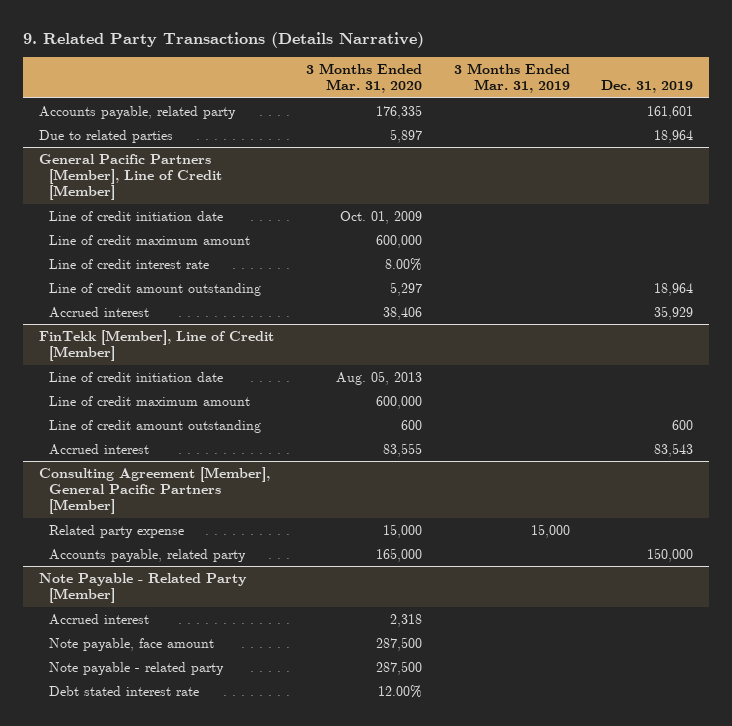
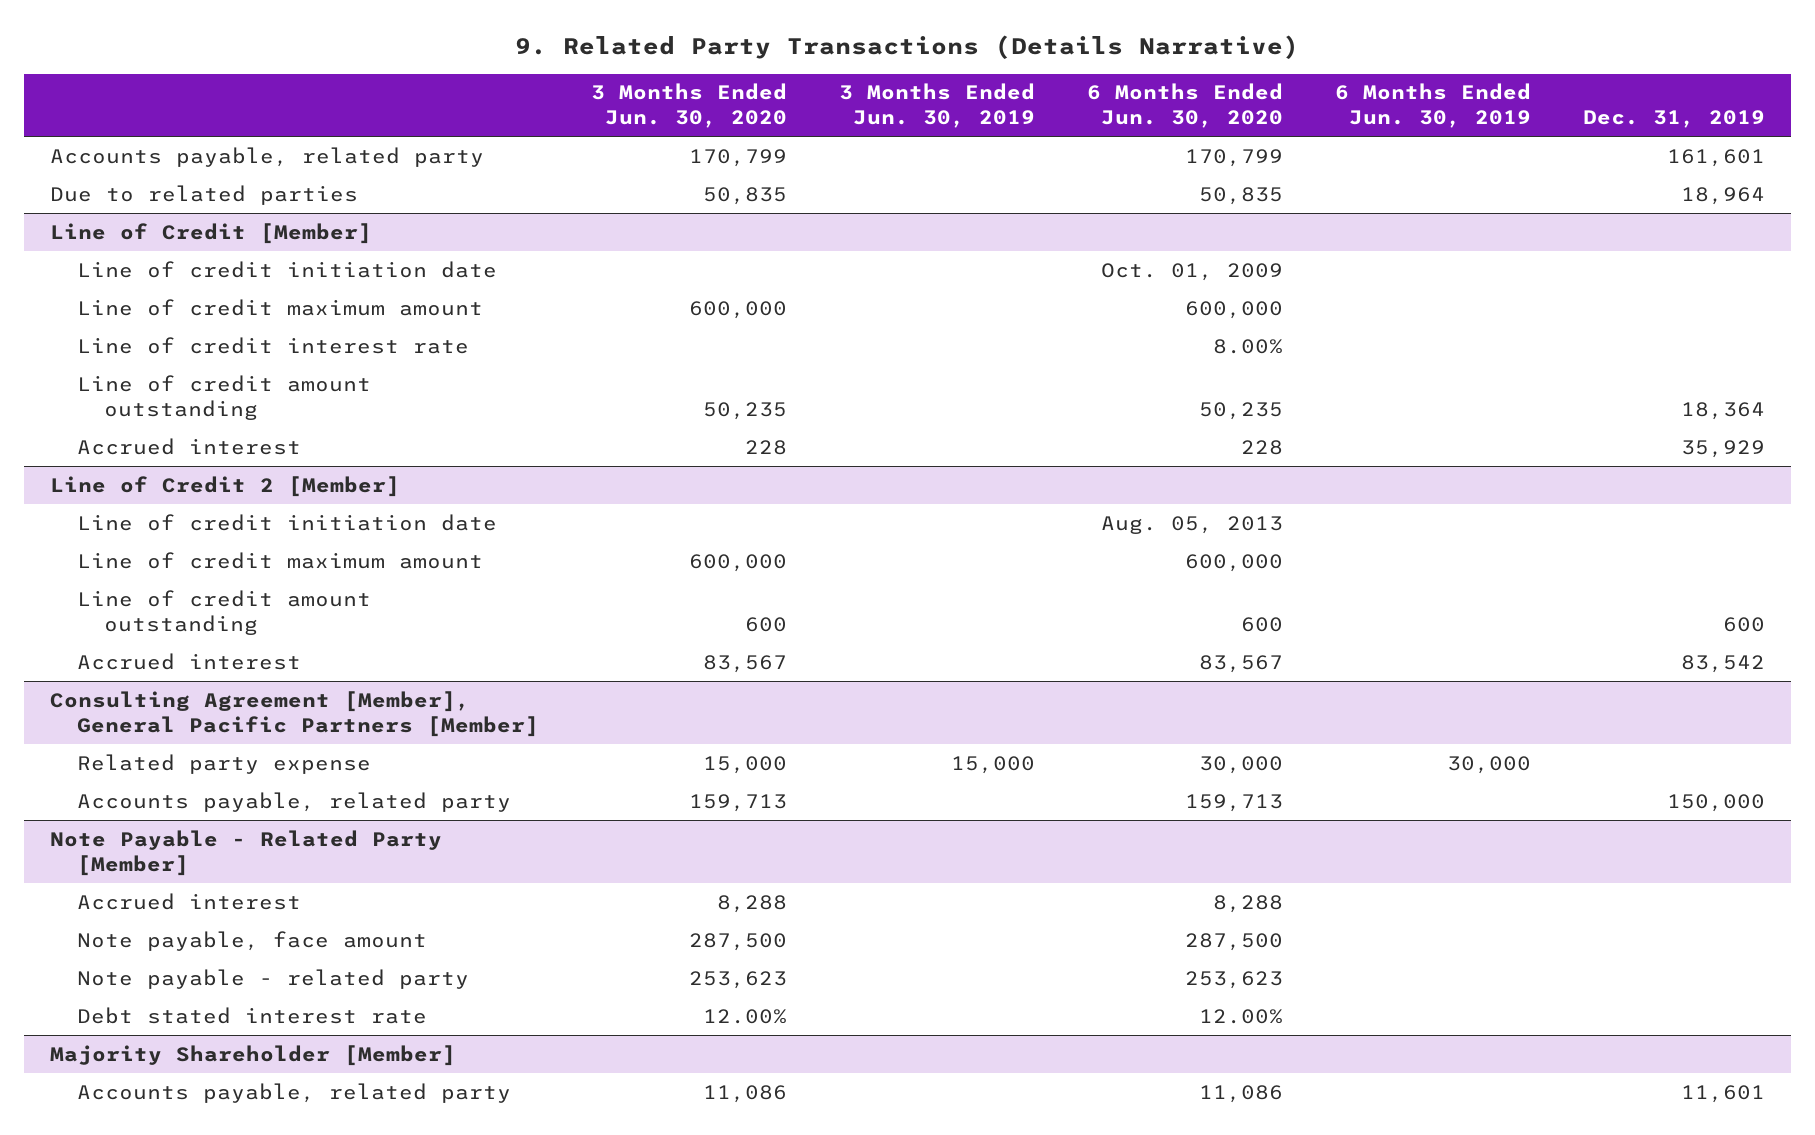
[305,63,422,94] 3 Months Ended Mar. 31, 2020 -> none
[453,63,570,94] 3 Months Ended Mar. 31, 2019 -> none
none -> [591,83,788,129] 3 Months Ended Jun. 30, 2020
none -> [838,83,1035,129] 3 Months Ended Jun. 30, 2019
none -> [1086,83,1283,129] 6 Months Ended Jun. 30, 2020
none -> [1334,83,1531,129] 6 Months Ended Jun. 30, 2019
[38,153,222,201] General Pacific Partners [Member], Line of Credit [Member] -> [50,222,373,244] Line of Credit [Member]
[654,282,694,296] 18,964 -> [1680,401,1765,420] 18,364
[38,329,274,362] FinTekk [Member], Line of Credit [Member] -> [50,475,401,497] Line of Credit 2 [Member]
[654,442,694,457] 83,543 -> [1680,654,1765,673] 83,542
none -> [50,1044,457,1066] Majority Shareholder [Member]
none -> [77,1082,512,1103] Accounts payable, related party

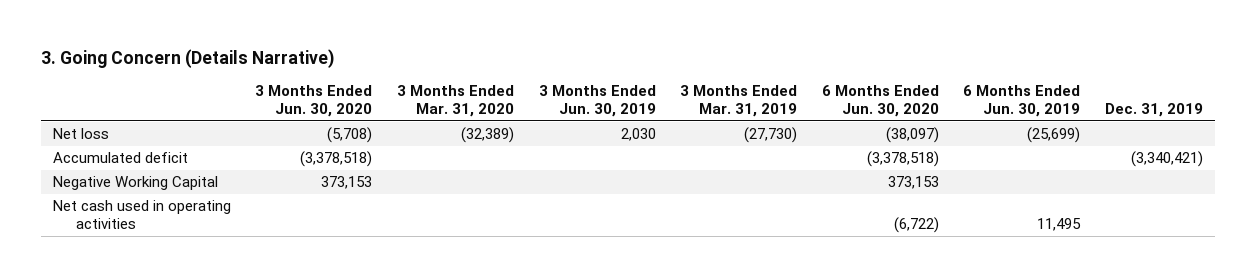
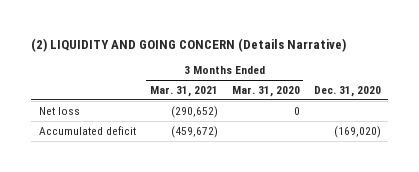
[40,48,335,68] 3. Going Concern (Details Narrative) -> [31,38,347,53] (2) LIQUIDITY AND GOING CONCERN (Details Narrative)
[255,85,373,118] 3 Months Ended Jun. 30, 2020 -> none
[538,85,656,118] 3 Months Ended Jun. 30, 2019 -> none
[680,85,798,118] 3 Months Ended Mar. 31, 2019 -> none
[821,85,939,118] 6 Months Ended Jun. 30, 2020 -> none
[963,85,1081,118] 6 Months Ended Jun. 30, 2019 -> none
[1104,103,1203,118] Dec. 31, 2019 -> none
none -> [149,85,218,97] Mar. 31, 2021
none -> [313,85,381,97] Dec. 31, 2020
[460,127,514,144] (32,389) -> [293,106,300,115] 0
[52,176,218,191] Negative Working Capital -> none
[52,200,231,230] Net cash used in operating activities -> none

